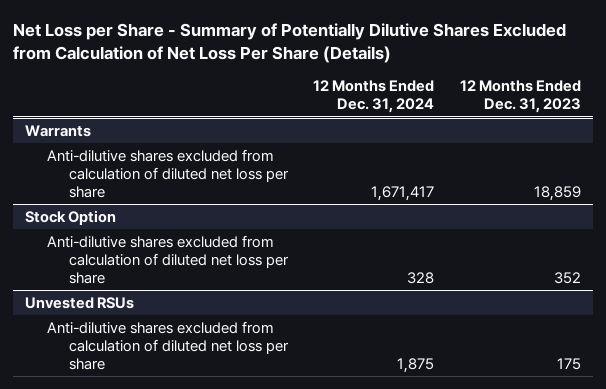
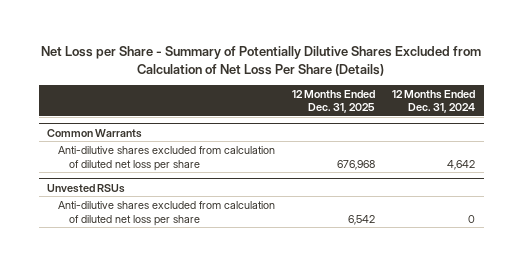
[459,80,581,114] 12 Months Ended Dec. 31, 2023 -> none
none -> [292,89,376,114] 12 Months Ended Dec. 31, 2025
[25,209,117,225] Stock Option -> none
[47,234,290,285] Anti-dilutive shares excluded from calculation of diluted net loss per share -> none
[25,124,92,137] Warrants -> [47,128,143,138] Common Warrants
[371,186,435,202] 1,671,417 -> [447,159,476,170] 4,642
[397,358,435,374] 1,875 -> [468,214,476,223] 0

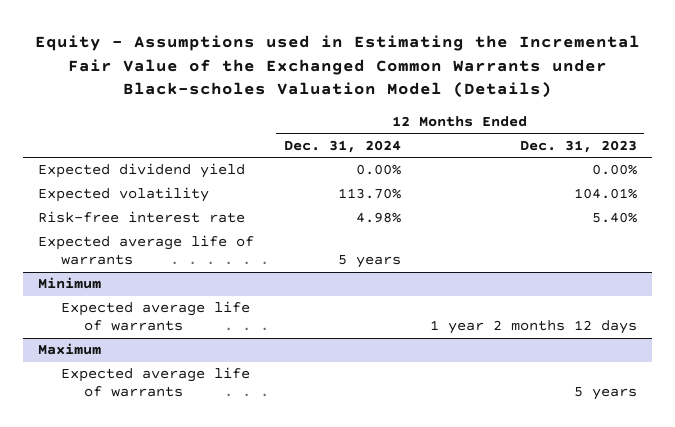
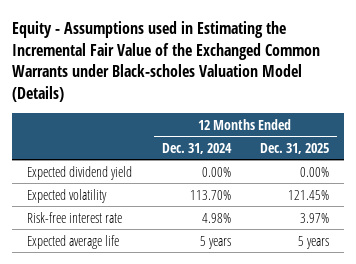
[520,139,638,153] Dec. 31, 2023 -> none
none -> [260,142,330,154] Dec. 31, 2025
[38,277,102,290] Minimum -> none
[61,301,251,332] Expected average life of warrants -> none
[38,343,102,356] Maximum -> none
[61,367,251,398] Expected average life of warrants -> none
[38,235,255,266] Expected average life of warrants -> [27,234,120,249] Expected average life

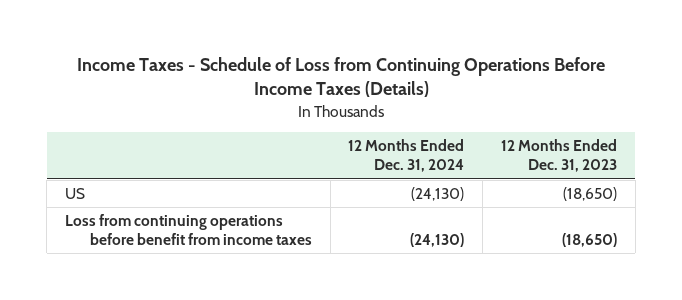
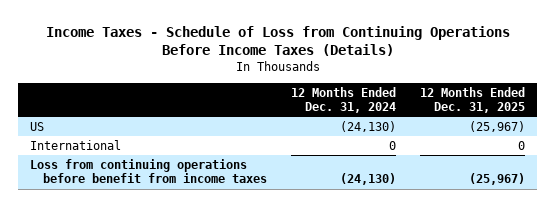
[500,139,617,173] 12 Months Ended Dec. 31, 2023 -> none
none -> [419,86,525,114] 12 Months Ended Dec. 31, 2025
none -> [30,139,122,150] International

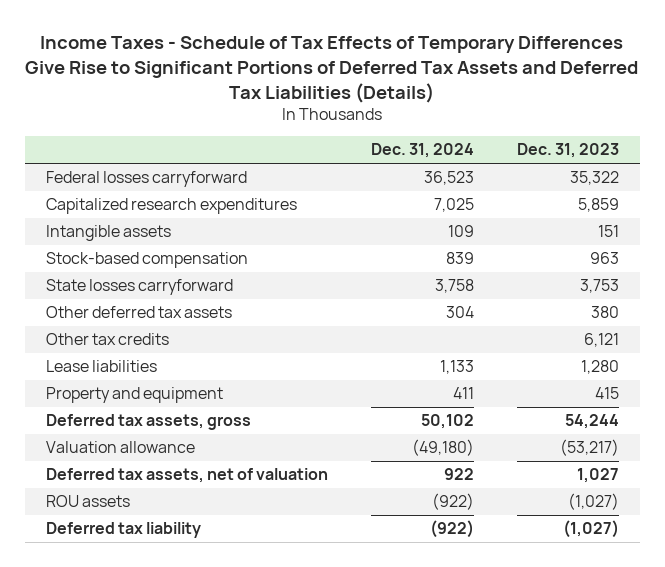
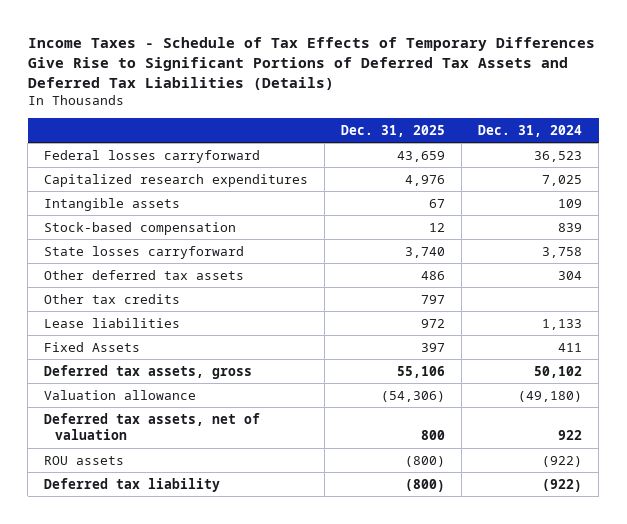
[516,143,619,159] Dec. 31, 2023 -> none
none -> [341,124,446,137] Dec. 31, 2025
[45,387,223,404] Property and equipment -> [44,341,141,352] Fixed Assets

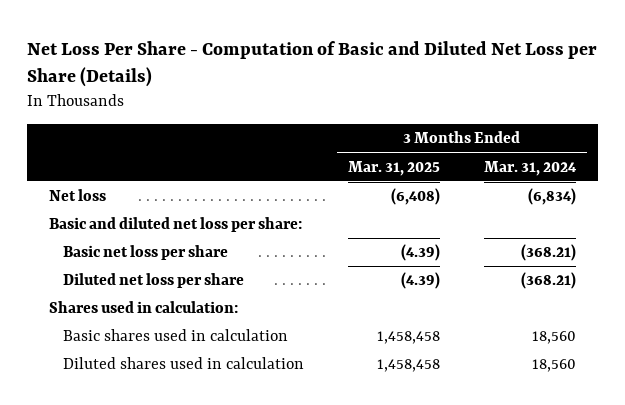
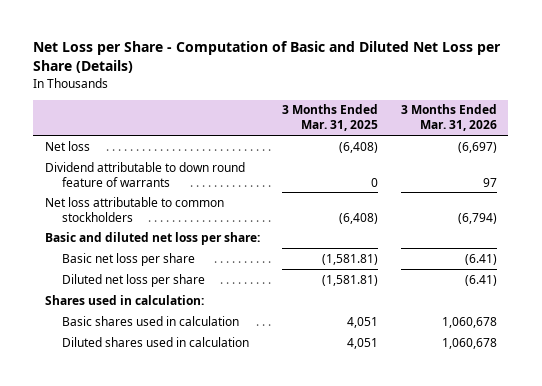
[26,40,597,88] Net Loss Per Share - Computation of Basic and Diluted Net Loss per Share (Details) -> [33,41,502,74] Net Loss per Share - Computation of Basic and Diluted Net Loss per Share (Details)
[484,160,578,176] Mar. 31, 2024 -> none
none -> [401,104,498,132] 3 Months Ended Mar. 31, 2026
none -> [44,161,245,187] Dividend attributable to down round feature of warrants
none -> [44,196,224,222] Net loss attributable to common stockholders
[400,244,440,262] (4.39) -> [322,253,379,265] (1,581.81)
[400,272,440,290] (4.39) -> [322,274,379,286] (1,581.81)
[376,331,440,345] 1,458,458 -> [347,316,379,328] 4,051
[376,359,440,373] 1,458,458 -> [347,337,379,349] 4,051

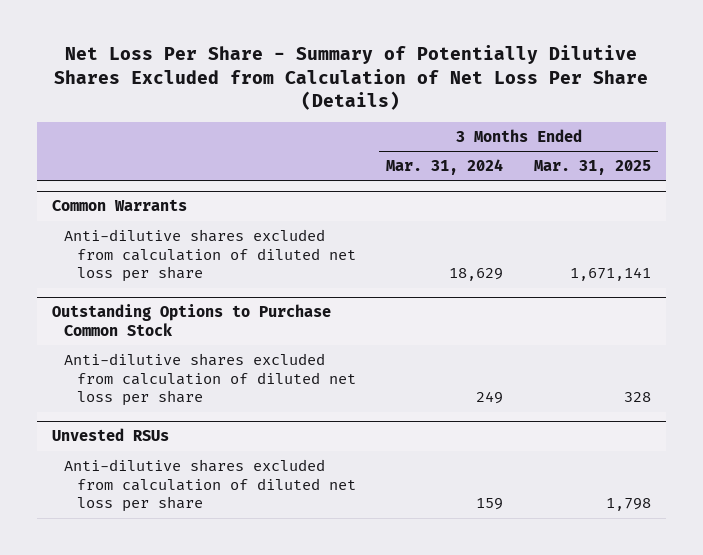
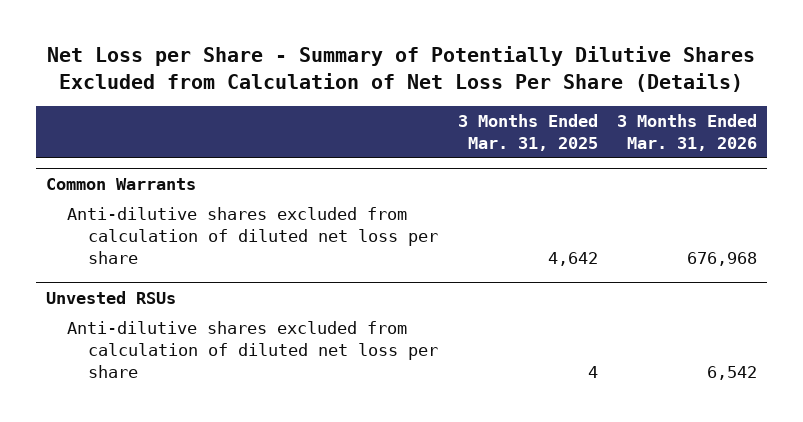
[54,45,649,111] Net Loss Per Share - Summary of Potentially Dilutive Shares Excluded from Calculation of Net Loss Per Share (Details) -> [47,46,756,92] Net Loss per Share - Summary of Potentially Dilutive Shares Excluded from Calculation of Net Loss Per Share (Details)
[386,159,504,176] Mar. 31, 2024 -> none
none -> [616,113,757,151] 3 Months Ended Mar. 31, 2026
[51,304,331,336] Outstanding Options to Purchase Common Stock -> none
[64,352,357,407] Anti-dilutive shares excluded from calculation of diluted net loss per share -> none
[569,267,651,282] 1,671,141 -> [547,251,598,266] 4,642
[605,498,651,512] 1,798 -> [587,365,598,378] 4

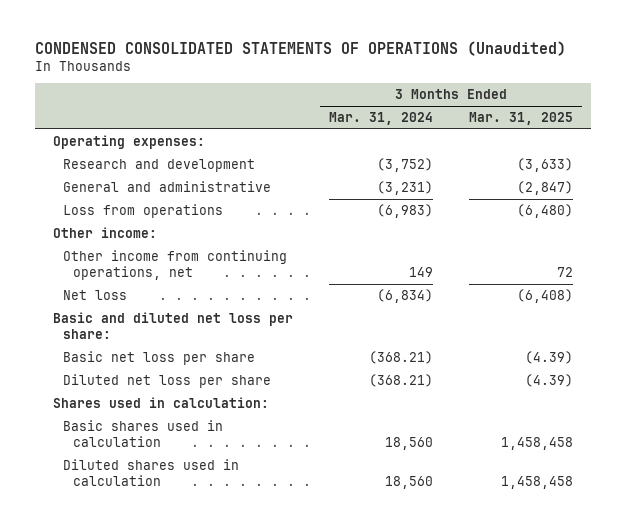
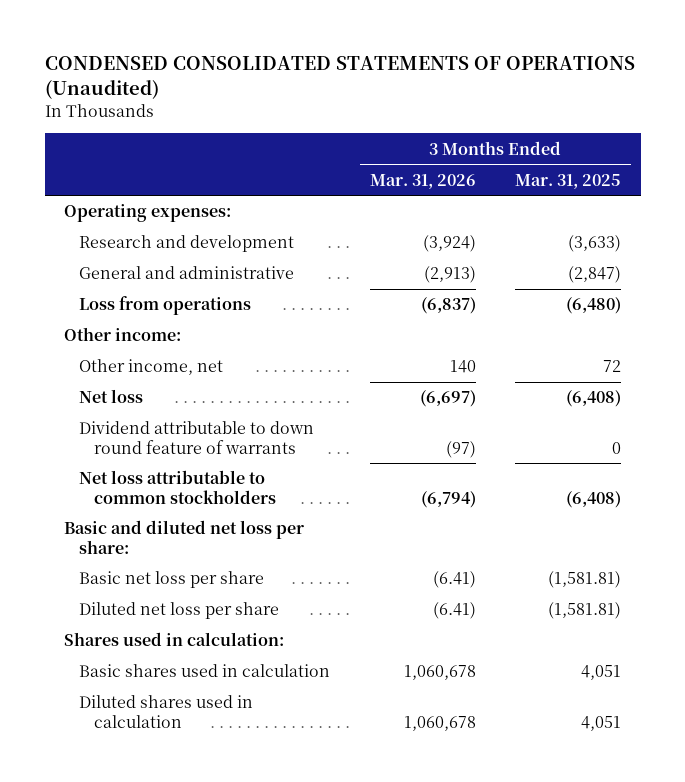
[328,112,433,126] Mar. 31, 2024 -> none
none -> [369,173,476,189] Mar. 31, 2026
[62,250,287,280] Other income from continuing operations, net -> [79,359,224,376] Other income, net
none -> [79,421,315,454] Dividend attributable to down round feature of warrants
none -> [79,470,277,504] Net loss attributable to common stockholders
[525,351,574,365] (4.39) -> [547,571,621,589] (1,581.81)
[525,374,574,388] (4.39) -> [547,602,621,620] (1,581.81)
[501,436,574,450] 1,458,458 -> [580,665,621,681] 4,051
[501,475,574,489] 1,458,458 -> [580,715,621,731] 4,051

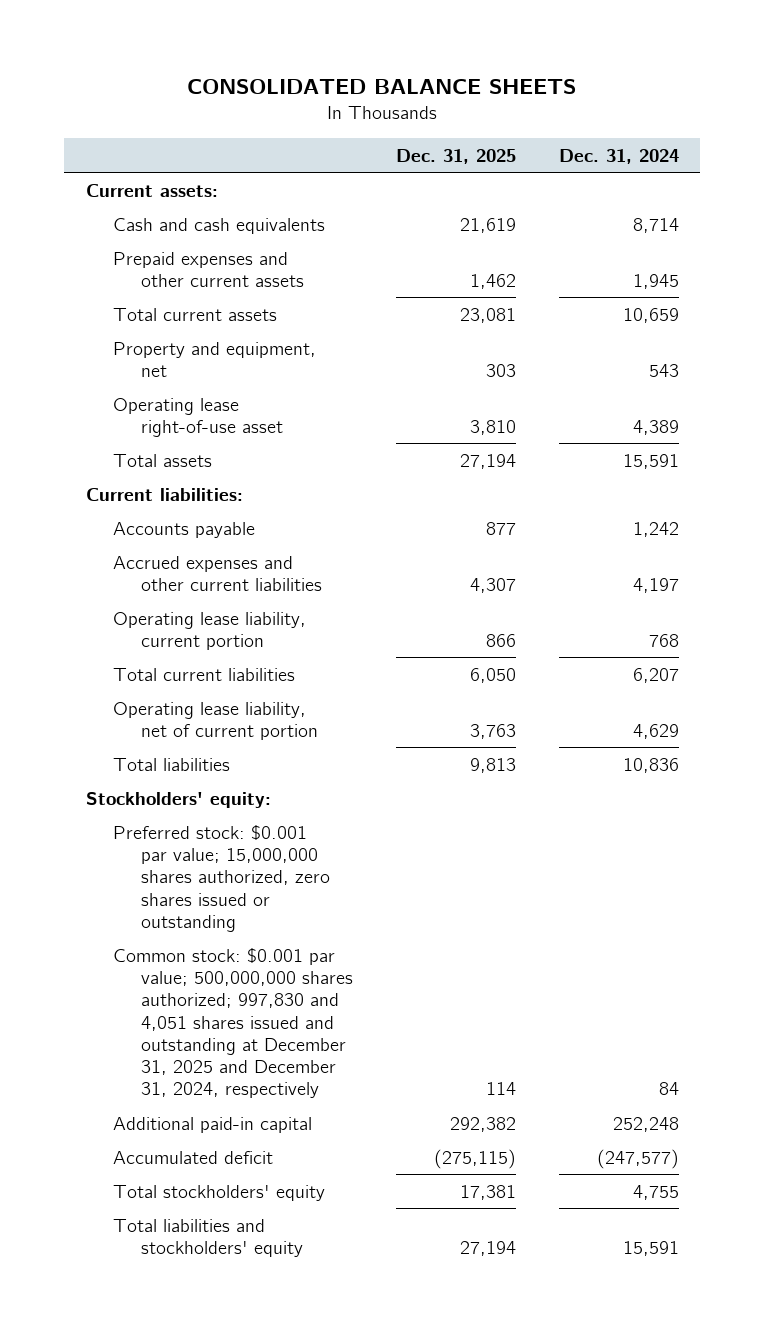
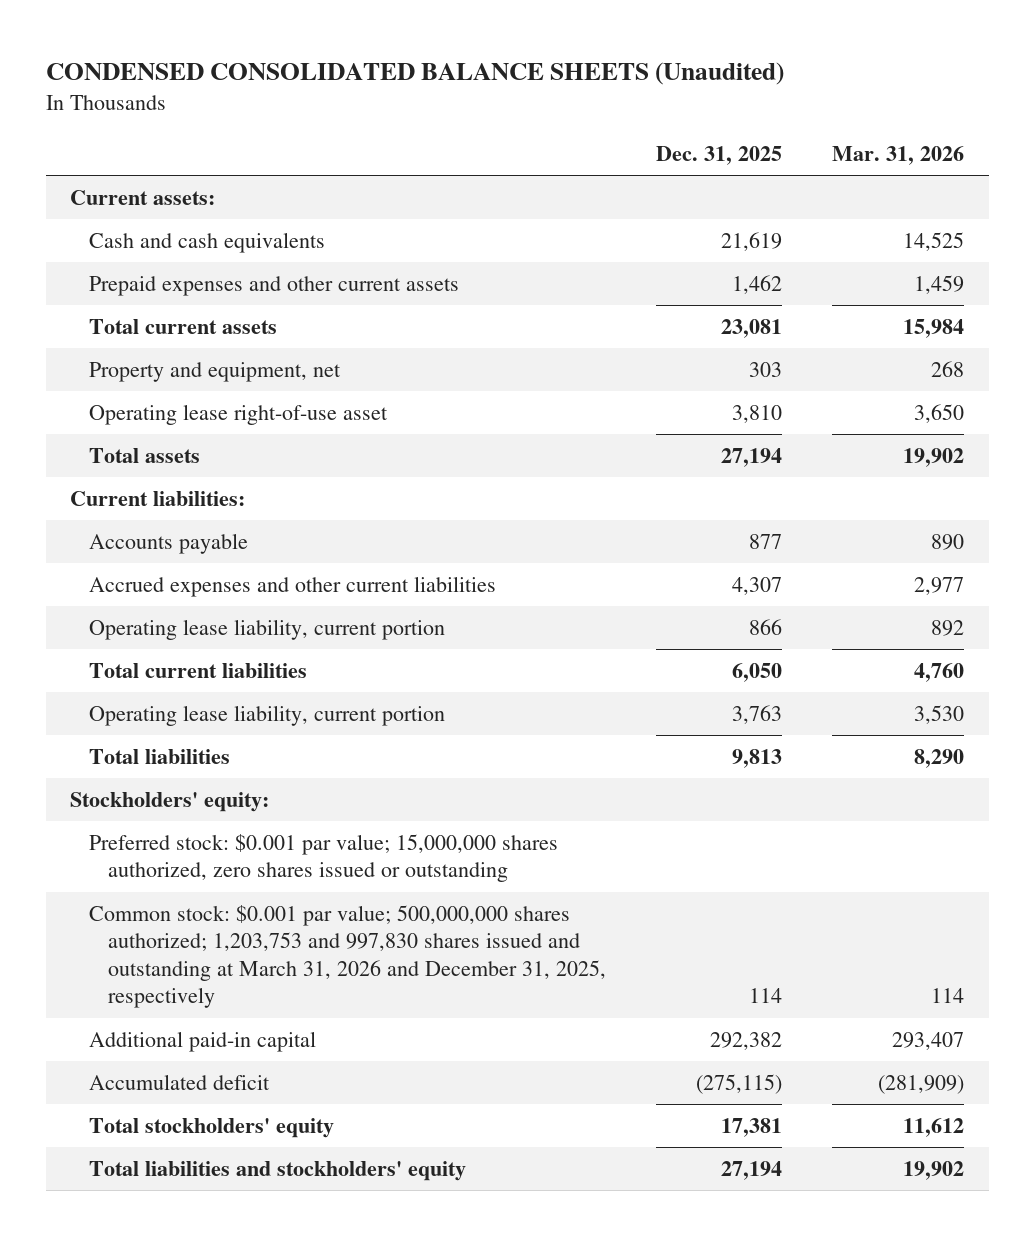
[187,78,577,94] CONSOLIDATED BALANCE SHEETS -> [45,61,784,85] CONDENSED CONSOLIDATED BALANCE SHEETS (Unaudited)
[558,148,679,164] Dec. 31, 2024 -> none
none -> [831,145,964,165] Mar. 31, 2026
[113,701,318,740] Operating lease liability, net of current portion -> [89,704,446,726] Operating lease liability, current portion
[113,947,353,1099] Common stock: $0.001 par value; 500,000,000 shares authorized; 997,830 and 4,051 shares issued and outstanding at December 31, 2025 and December 31, 2024, respectively -> [89,904,607,1009] Common stock: $0.001 par value; 500,000,000 shares authorized; 1,203,753 and 997,830 shares issued and outstanding at March 31, 2026 and December 31, 2025, respectively

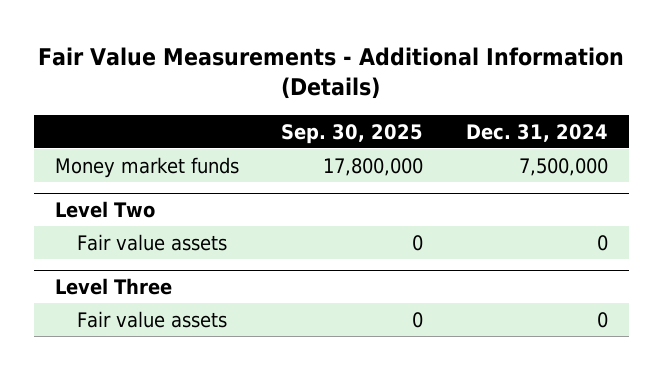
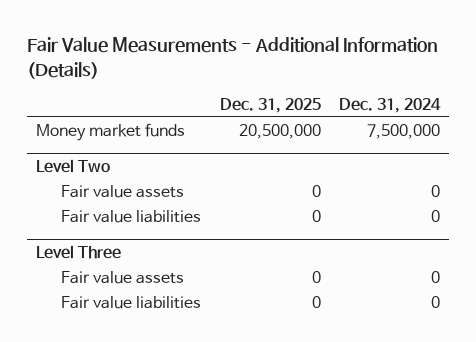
[281,123,424,144] Sep. 30, 2025 -> none
none -> [219,97,321,113] Dec. 31, 2025
none -> [61,210,202,224] Fair value liabilities
none -> [61,296,202,310] Fair value liabilities

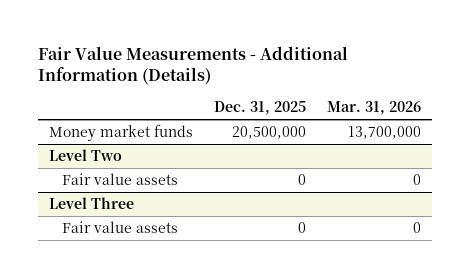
[339,97,442,113] Dec. 31, 2024 -> none
none -> [327,101,422,116] Mar. 31, 2026
[61,210,202,224] Fair value liabilities -> none
[61,296,202,310] Fair value liabilities -> none

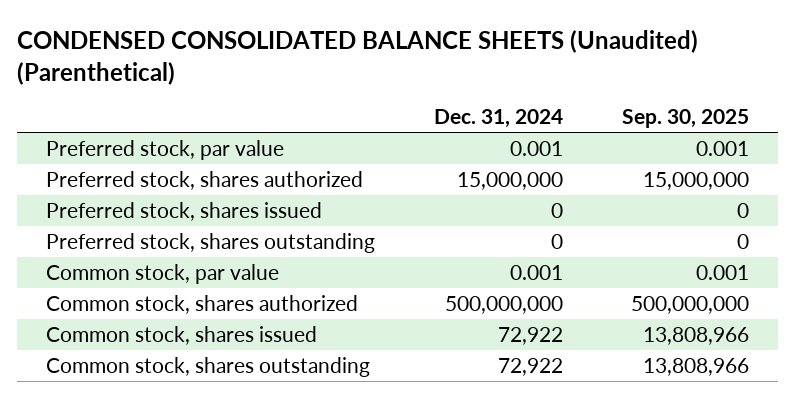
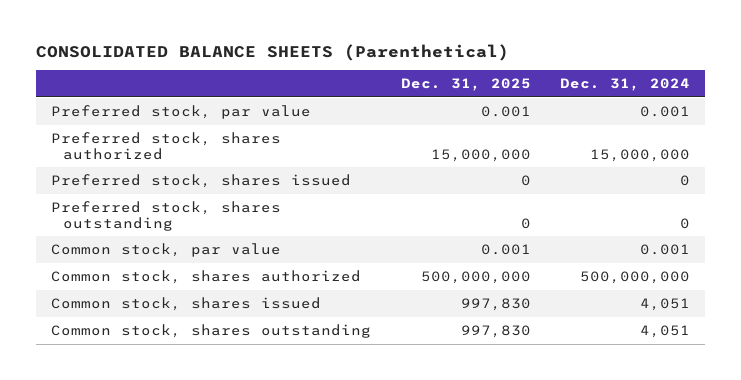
[16,29,698,85] CONDENSED CONSOLIDATED BALANCE SHEETS (Unaudited) (Parenthetical) -> [36,43,510,61] CONSOLIDATED BALANCE SHEETS (Parenthetical)
[621,109,749,129] Sep. 30, 2025 -> none
none -> [400,77,531,91] Dec. 31, 2025
[497,326,563,345] 72,922 -> [640,297,691,311] 4,051
[497,357,563,376] 72,922 -> [640,324,691,338] 4,051

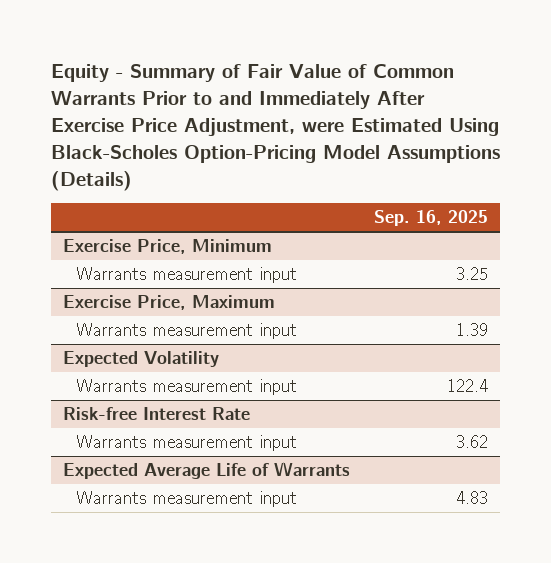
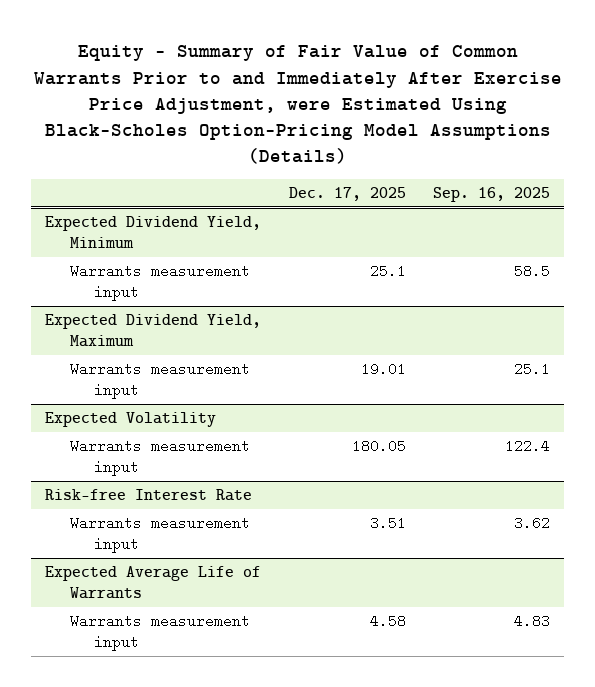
none -> [288,186,406,201] Dec. 17, 2025
[62,239,272,255] Exercise Price, Minimum -> none
[62,295,275,311] Exercise Price, Maximum -> none
none -> [45,216,262,249] Expected Dividend Yield, Minimum
[455,267,488,281] 3.25 -> [514,264,551,279] 58.5
none -> [45,314,262,348] Expected Dividend Yield, Maximum
[455,323,488,337] 1.39 -> [514,362,551,377] 25.1

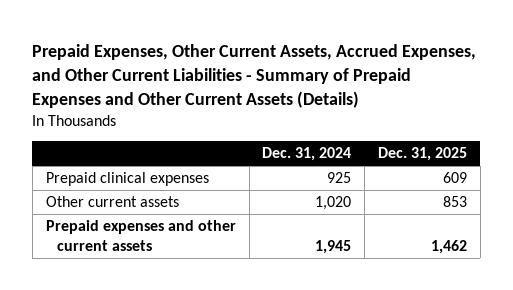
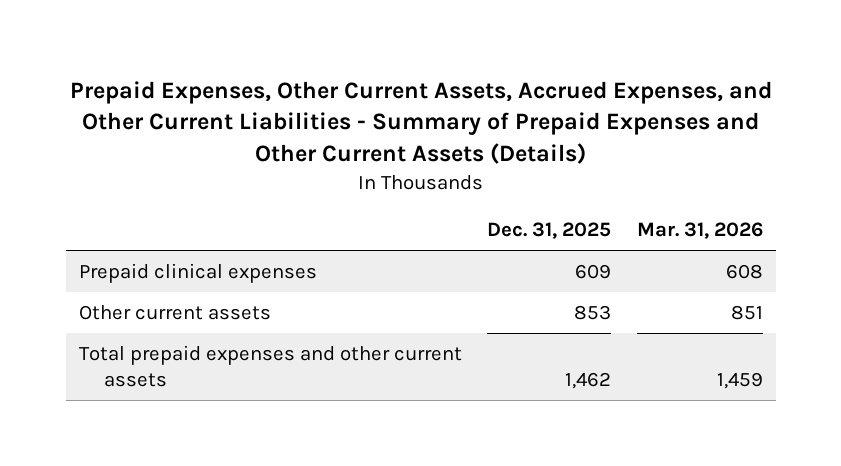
[262,147,352,162] Dec. 31, 2024 -> none
none -> [636,222,763,240] Mar. 31, 2026
[45,219,236,251] Prepaid expenses and other current assets -> [78,344,462,387] Total prepaid expenses and other current assets

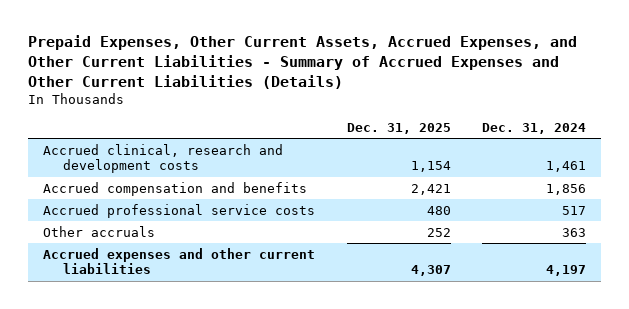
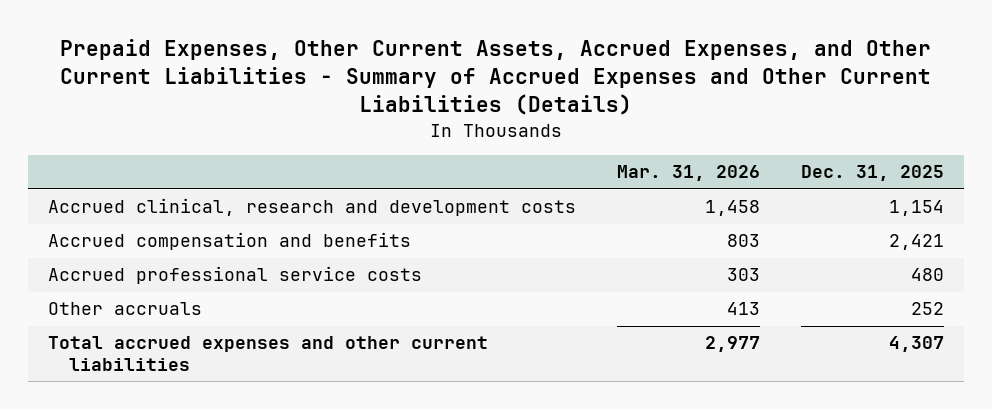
[481,123,586,135] Dec. 31, 2024 -> none
none -> [617,165,761,182] Mar. 31, 2026
[43,247,316,275] Accrued expenses and other current liabilities -> [48,336,489,371] Total accrued expenses and other current liabilities

